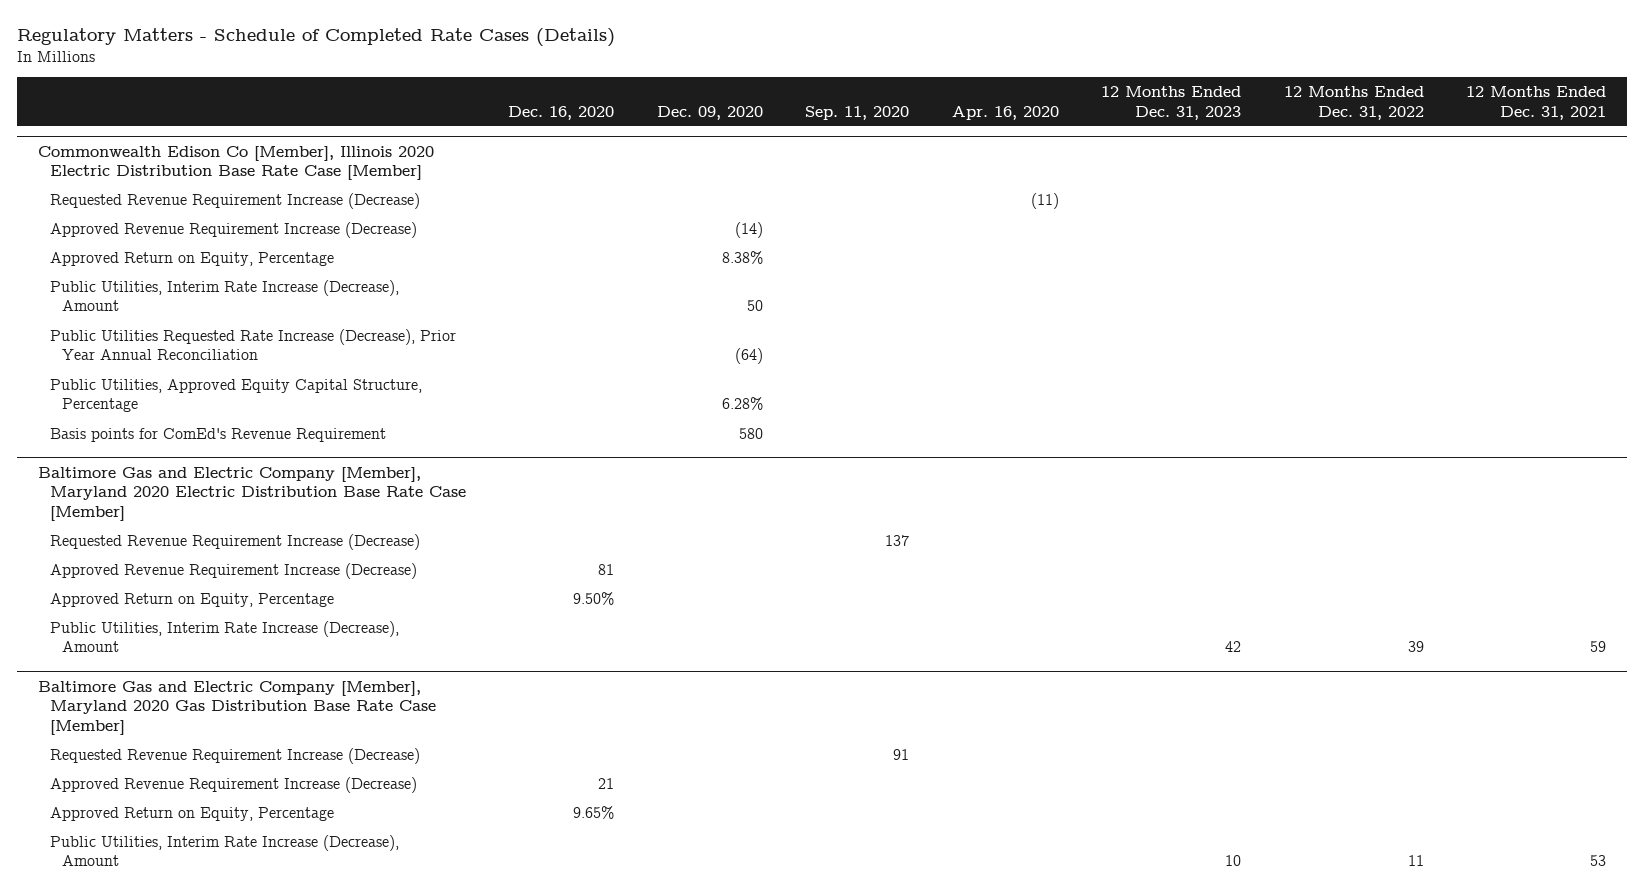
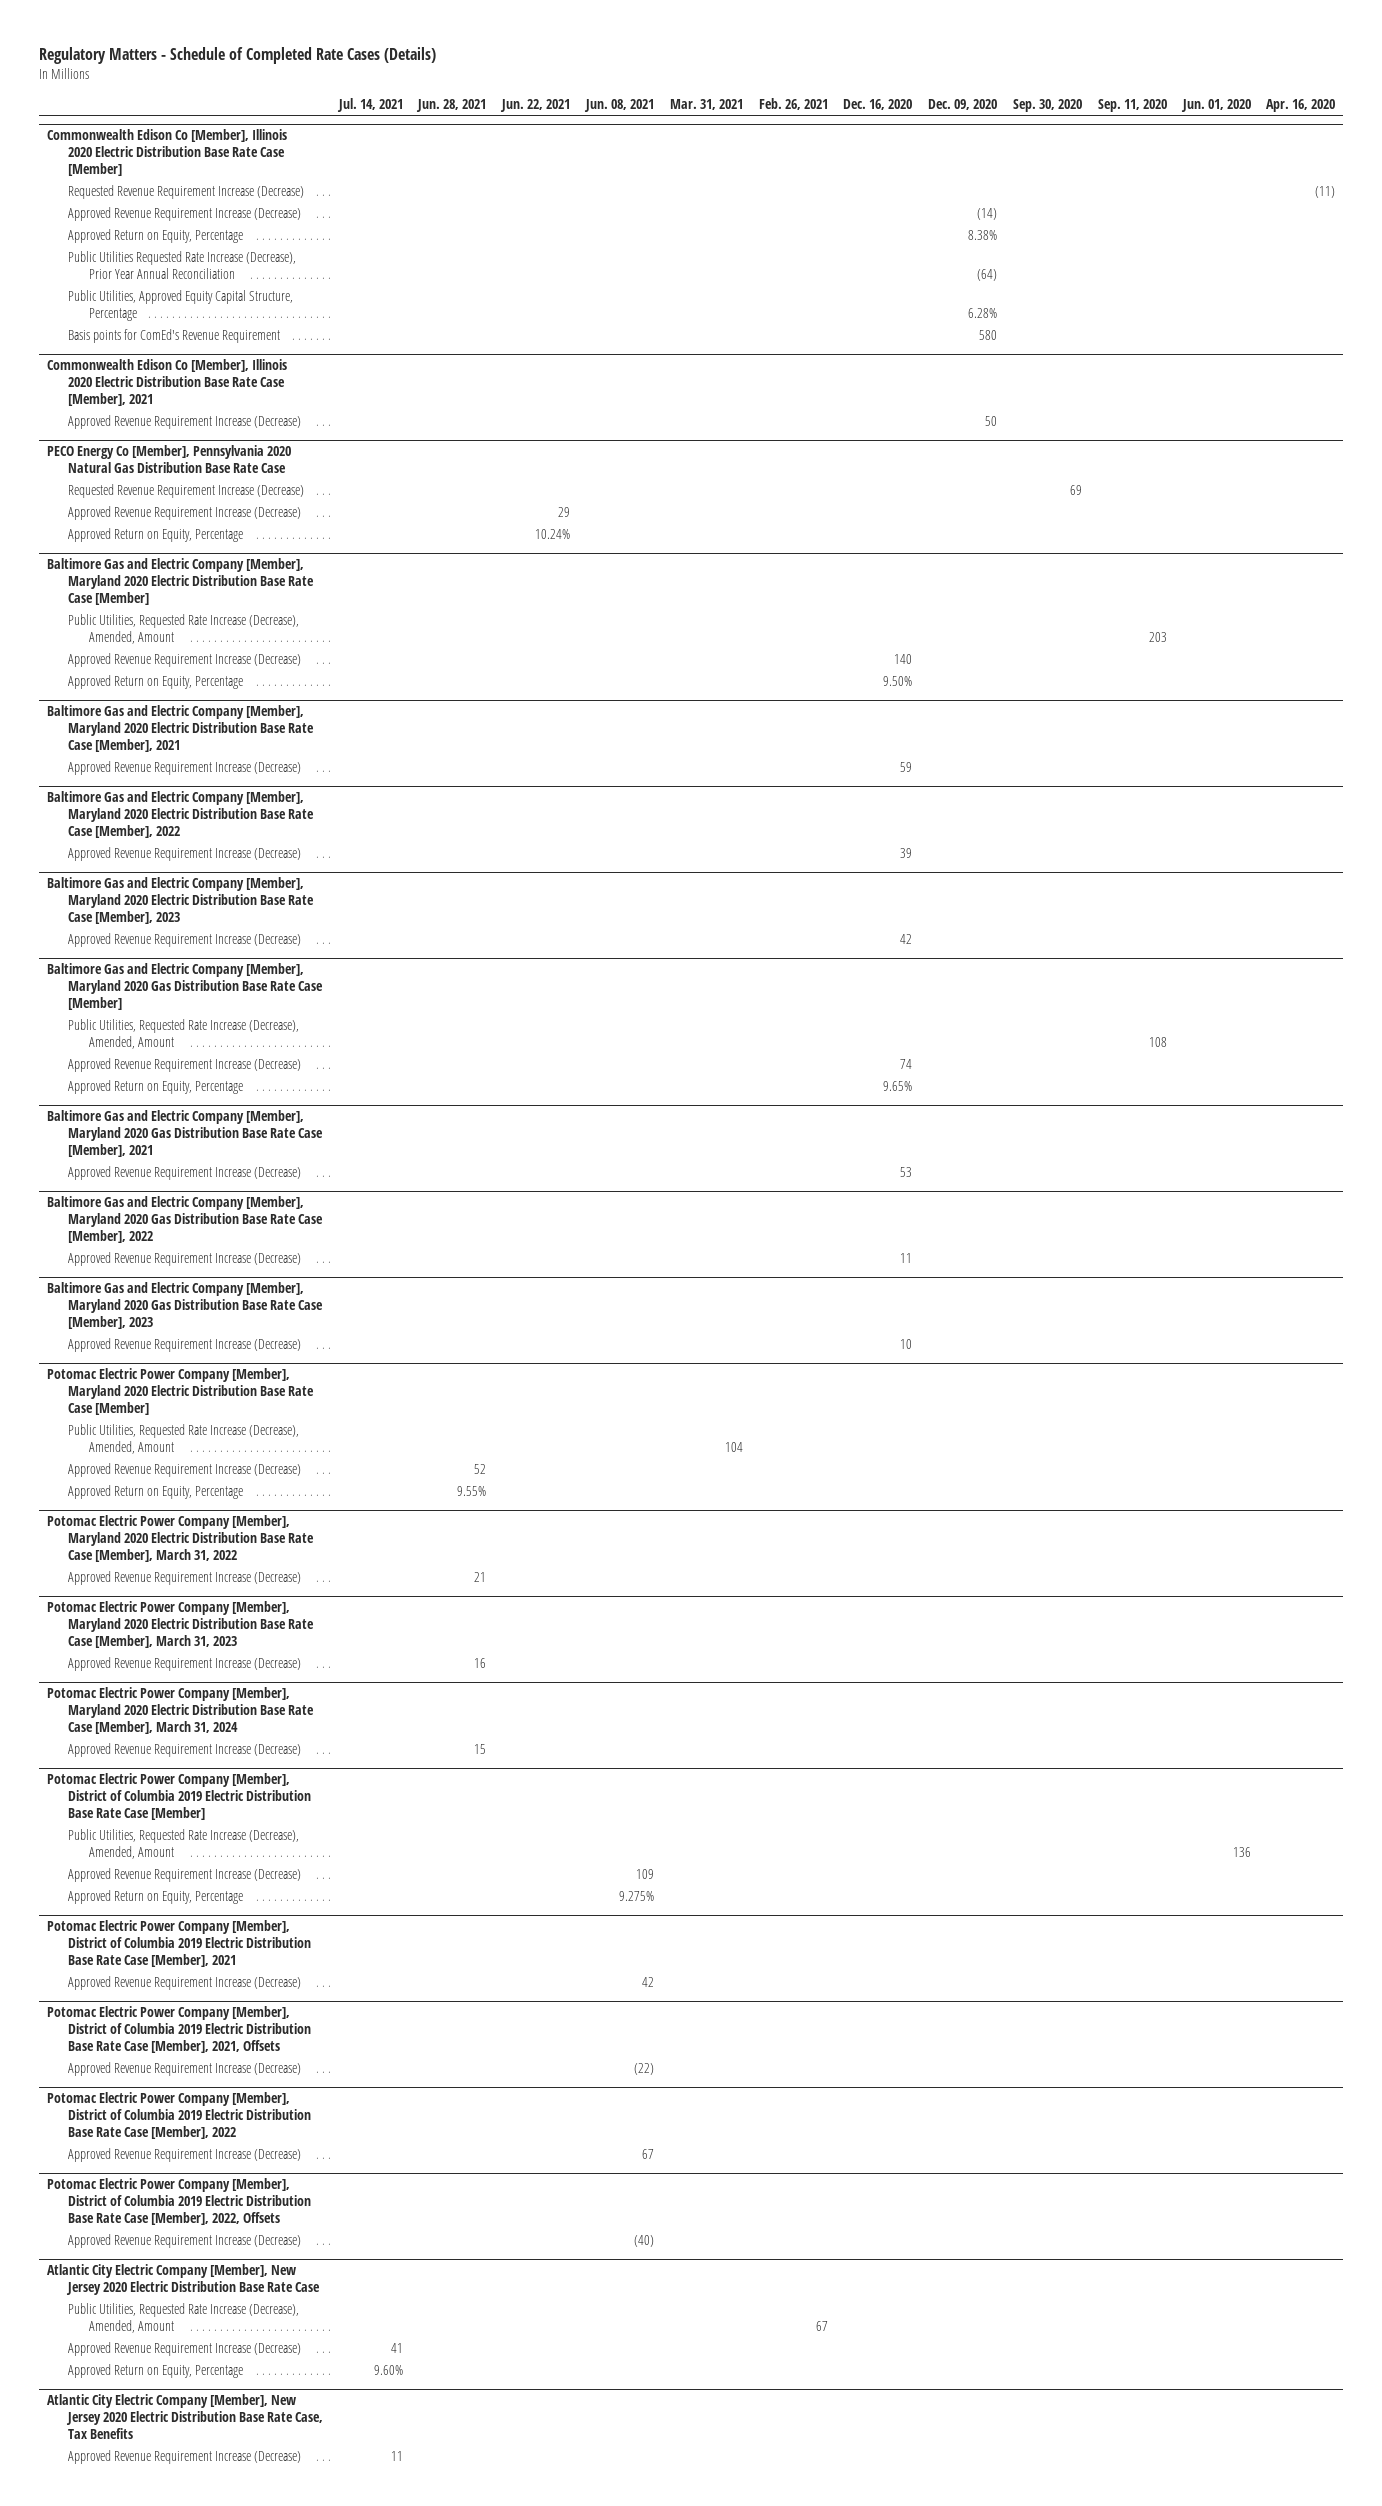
[1101,85,1242,120] 12 Months Ended Dec. 31, 2023 -> none
[1283,85,1424,120] 12 Months Ended Dec. 31, 2022 -> none
[1465,85,1606,120] 12 Months Ended Dec. 31, 2021 -> none
none -> [336,97,403,112] Jul. 14, 2021
none -> [416,98,487,112] Jun. 28, 2021
none -> [500,98,571,112] Jun. 22, 2021
none -> [583,98,654,112] Jun. 08, 2021
none -> [669,98,743,110] Mar. 31, 2021
none -> [758,97,828,110] Feb. 26, 2021
none -> [1012,98,1082,112] Sep. 30, 2020
none -> [1180,98,1251,112] Jun. 01, 2020
[50,279,400,312] Public Utilities, Interim Rate Increase (Decrease), Amount -> none
none -> [46,359,287,407] Commonwealth Edison Co [Member], Illinois 2020 Electric Distribution Base Rate Case [Member], 2021
none -> [67,415,301,430] Approved Revenue Requirement Increase (Decrease)
none -> [46,445,291,474] PECO Energy Co [Member], Pennsylvania 2020 Natural Gas Distribution Base Rate Case
none -> [67,484,304,499] Requested Revenue Requirement Increase (Decrease)
none -> [67,506,301,521] Approved Revenue Requirement Increase (Decrease)
none -> [67,528,243,543] Approved Return on Equity, Percentage
[50,533,421,550] Requested Revenue Requirement Increase (Decrease) -> none
none -> [67,614,299,644] Public Utilities, Requested Rate Increase (Decrease), Amended, Amount
[598,563,615,575] 81 -> [894,654,913,665] 140
[50,620,400,653] Public Utilities, Interim Rate Increase (Decrease), Amount -> none
none -> [46,705,314,753] Baltimore Gas and Electric Company [Member], Maryland 2020 Electric Distribution Base Rate Case [Member], 2021
none -> [67,761,301,776] Approved Revenue Requirement Increase (Decrease)
none -> [46,791,314,839] Baltimore Gas and Electric Company [Member], Maryland 2020 Electric Distribution Base Rate Case [Member], 2022
none -> [67,847,301,862] Approved Revenue Requirement Increase (Decrease)
none -> [46,877,314,925] Baltimore Gas and Electric Company [Member], Maryland 2020 Electric Distribution Base Rate Case [Member], 2023
none -> [67,933,301,948] Approved Revenue Requirement Increase (Decrease)
[50,747,421,764] Requested Revenue Requirement Increase (Decrease) -> none
none -> [67,1019,299,1049] Public Utilities, Requested Rate Increase (Decrease), Amended, Amount
[598,777,615,789] 21 -> [900,1059,913,1070] 74
[50,834,400,867] Public Utilities, Interim Rate Increase (Decrease), Amount -> none
none -> [46,1110,323,1158] Baltimore Gas and Electric Company [Member], Maryland 2020 Gas Distribution Base Rate Case [Member], 2021
none -> [67,1166,301,1181] Approved Revenue Requirement Increase (Decrease)
none -> [46,1196,323,1244] Baltimore Gas and Electric Company [Member], Maryland 2020 Gas Distribution Base Rate Case [Member], 2022
none -> [67,1252,301,1267] Approved Revenue Requirement Increase (Decrease)
none -> [46,1282,323,1330] Baltimore Gas and Electric Company [Member], Maryland 2020 Gas Distribution Base Rate Case [Member], 2023
none -> [67,1338,301,1353] Approved Revenue Requirement Increase (Decrease)
none -> [46,1368,314,1416] Potomac Electric Power Company [Member], Maryland 2020 Electric Distribution Base Rate Case [Member]
none -> [67,1424,299,1454] Public Utilities, Requested Rate Increase (Decrease), Amended, Amount
none -> [67,1463,301,1478] Approved Revenue Requirement Increase (Decrease)
none -> [67,1485,243,1500] Approved Return on Equity, Percentage
none -> [46,1515,314,1563] Potomac Electric Power Company [Member], Maryland 2020 Electric Distribution Base Rate Case [Member], March 31, 2022
none -> [67,1571,301,1586] Approved Revenue Requirement Increase (Decrease)
none -> [46,1601,314,1649] Potomac Electric Power Company [Member], Maryland 2020 Electric Distribution Base Rate Case [Member], March 31, 2023
none -> [67,1657,301,1672] Approved Revenue Requirement Increase (Decrease)
none -> [46,1687,314,1735] Potomac Electric Power Company [Member], Maryland 2020 Electric Distribution Base Rate Case [Member], March 31, 2024
none -> [67,1743,301,1758] Approved Revenue Requirement Increase (Decrease)
none -> [46,1773,311,1821] Potomac Electric Power Company [Member], District of Columbia 2019 Electric Distribution Base Rate Case [Member]
none -> [67,1829,299,1859] Public Utilities, Requested Rate Increase (Decrease), Amended, Amount
none -> [67,1868,301,1883] Approved Revenue Requirement Increase (Decrease)
none -> [67,1890,243,1905] Approved Return on Equity, Percentage
none -> [46,1920,311,1968] Potomac Electric Power Company [Member], District of Columbia 2019 Electric Distribution Base Rate Case [Member], 2021
none -> [67,1976,301,1991] Approved Revenue Requirement Increase (Decrease)
none -> [46,2006,311,2054] Potomac Electric Power Company [Member], District of Columbia 2019 Electric Distribution Base Rate Case [Member], 2021, Offsets
none -> [67,2062,301,2077] Approved Revenue Requirement Increase (Decrease)
none -> [46,2092,311,2140] Potomac Electric Power Company [Member], District of Columbia 2019 Electric Distribution Base Rate Case [Member], 2022
none -> [67,2148,301,2163] Approved Revenue Requirement Increase (Decrease)
none -> [46,2178,311,2226] Potomac Electric Power Company [Member], District of Columbia 2019 Electric Distribution Base Rate Case [Member], 2022, Offsets
none -> [67,2234,301,2249] Approved Revenue Requirement Increase (Decrease)
none -> [46,2264,320,2296] Atlantic City Electric Company [Member], New Jersey 2020 Electric Distribution Base Rate Case
none -> [67,2303,299,2333] Public Utilities, Requested Rate Increase (Decrease), Amended, Amount
none -> [67,2342,301,2357] Approved Revenue Requirement Increase (Decrease)
none -> [67,2364,243,2379] Approved Return on Equity, Percentage
none -> [46,2394,323,2440] Atlantic City Electric Company [Member], New Jersey 2020 Electric Distribution Base Rate Case, Tax Benefits
none -> [67,2450,301,2465] Approved Revenue Requirement Increase (Decrease)

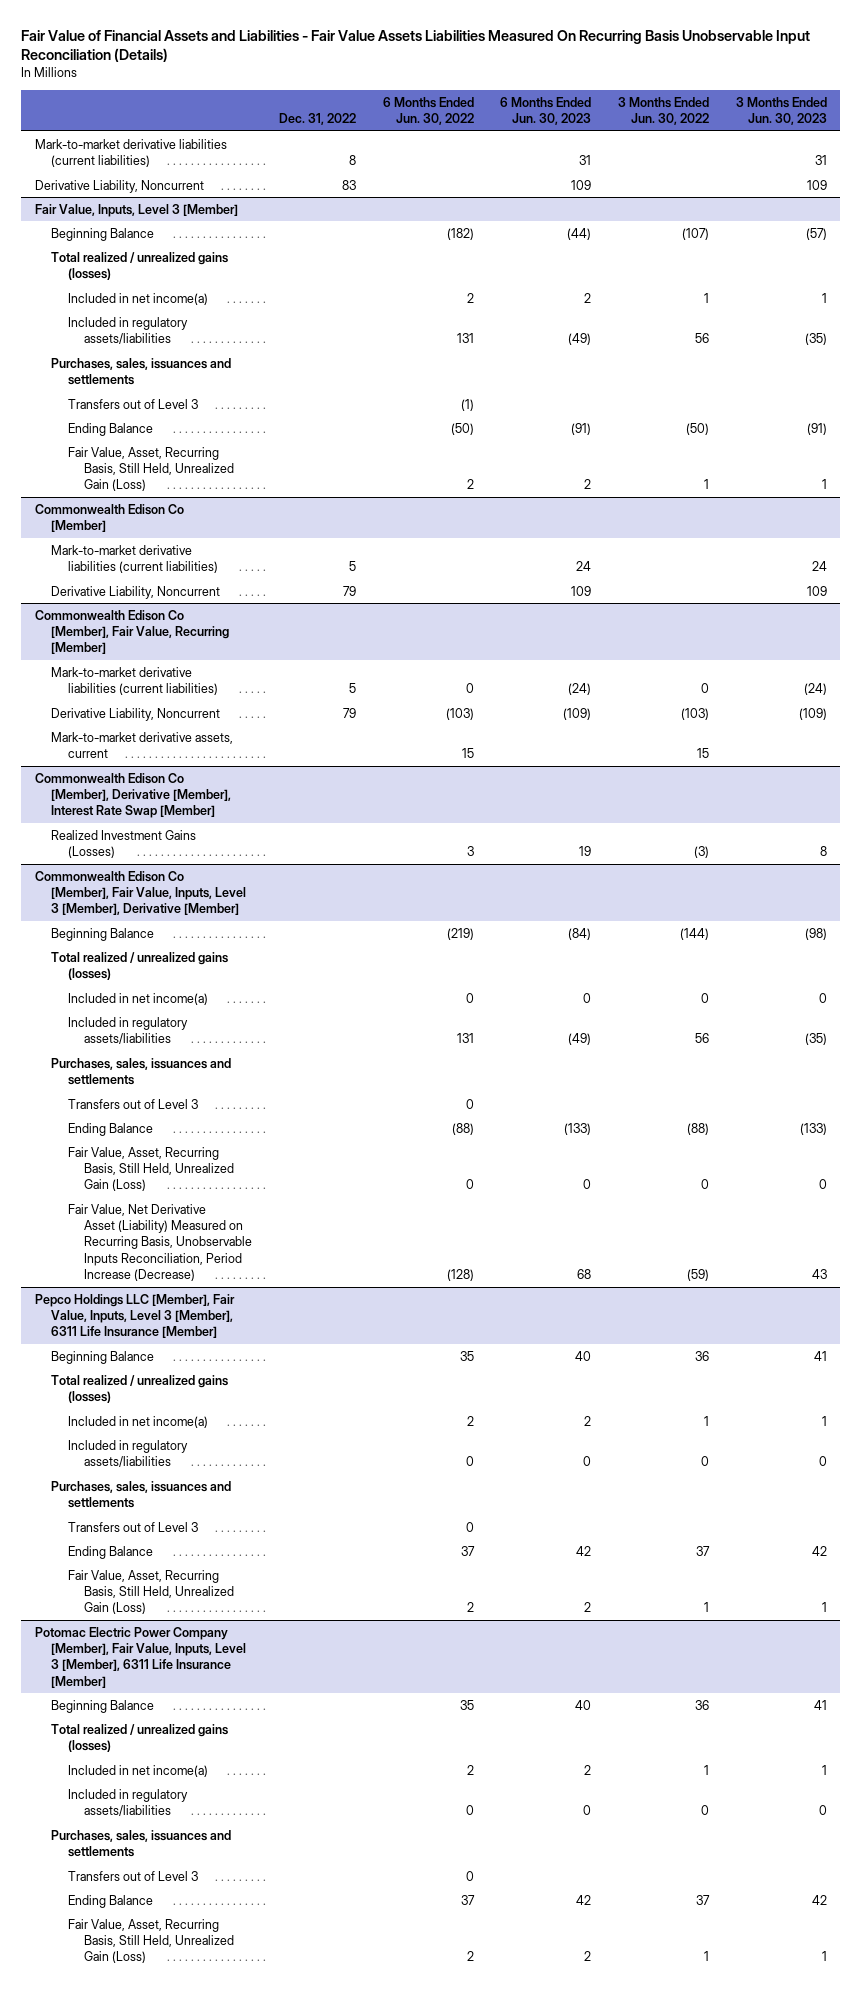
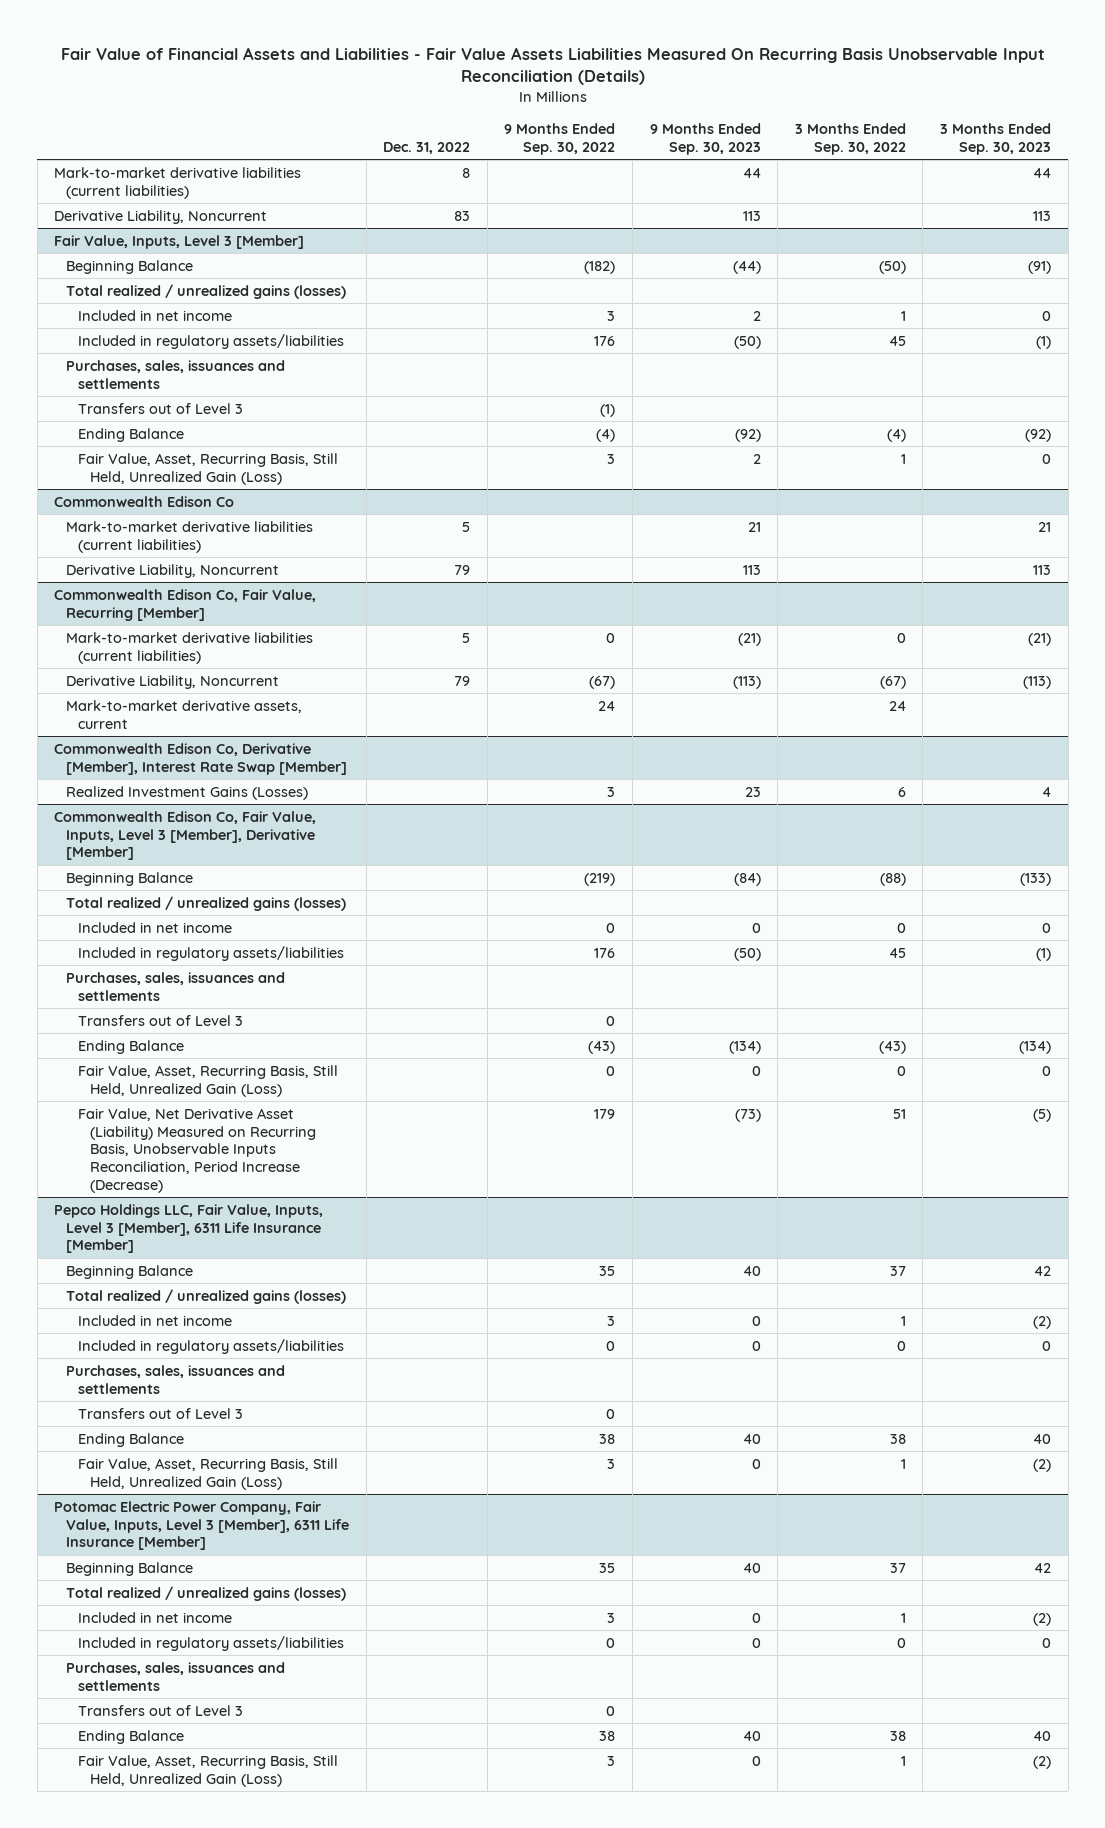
[382,96,474,126] 6 Months Ended Jun. 30, 2022 -> none
[500,96,592,126] 6 Months Ended Jun. 30, 2023 -> none
[618,96,710,126] 3 Months Ended Jun. 30, 2022 -> none
[735,96,827,126] 3 Months Ended Jun. 30, 2023 -> none
none -> [504,122,616,155] 9 Months Ended Sep. 30, 2022
none -> [649,122,761,155] 9 Months Ended Sep. 30, 2023
none -> [794,122,906,155] 3 Months Ended Sep. 30, 2022
none -> [940,122,1052,155] 3 Months Ended Sep. 30, 2023
[67,292,208,305] Included in net income(a) -> [78,309,233,321] Included in net income
[34,503,184,533] Commonwealth Edison Co [Member] -> [54,495,235,507] Commonwealth Edison Co
[34,609,230,655] Commonwealth Edison Co [Member], Fair Value, Recurring [Member] -> [54,588,317,621] Commonwealth Edison Co, Fair Value, Recurring [Member]
[34,772,232,819] Commonwealth Edison Co [Member], Derivative [Member], Interest Rate Swap [Member] -> [54,742,348,775] Commonwealth Edison Co, Derivative [Member], Interest Rate Swap [Member]
[34,870,247,916] Commonwealth Edison Co [Member], Fair Value, Inputs, Level 3 [Member], Derivative [Member] -> [54,810,317,861] Commonwealth Edison Co, Fair Value, Inputs, Level 3 [Member], Derivative [Member]
[67,992,208,1005] Included in net income(a) -> [78,921,233,933] Included in net income
[34,1293,235,1339] Pepco Holdings LLC [Member], Fair Value, Inputs, Level 3 [Member], 6311 Life Insurance [Member] -> [54,1203,324,1254] Pepco Holdings LLC, Fair Value, Inputs, Level 3 [Member], 6311 Life Insurance [Member]
[67,1415,208,1428] Included in net income(a) -> [78,1314,233,1326] Included in net income
[34,1626,247,1688] Potomac Electric Power Company [Member], Fair Value, Inputs, Level 3 [Member], 6311 Life Insurance [Member] -> [54,1500,350,1551] Potomac Electric Power Company, Fair Value, Inputs, Level 3 [Member], 6311 Life Insurance [Member]
[67,1764,208,1777] Included in net income(a) -> [78,1611,233,1623] Included in net income

